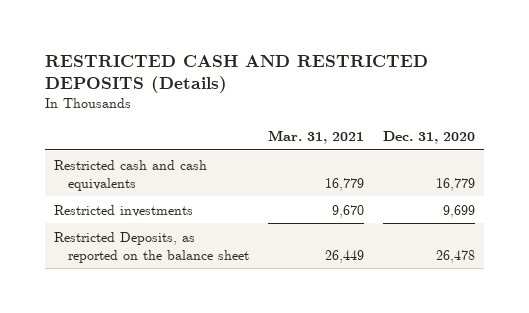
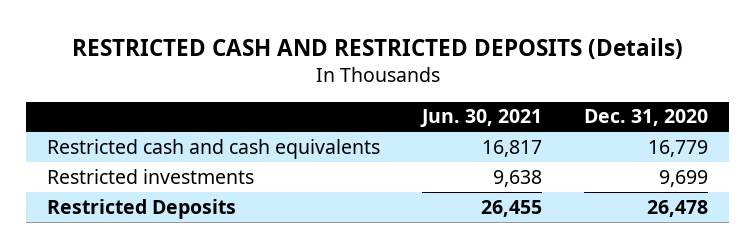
[267,129,364,144] Mar. 31, 2021 -> none
none -> [420,109,543,128] Jun. 30, 2021
[54,231,249,263] Restricted Deposits, as reported on the balance sheet -> [47,198,237,219] Restricted Deposits

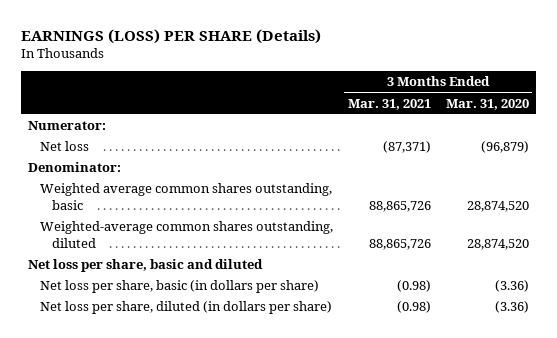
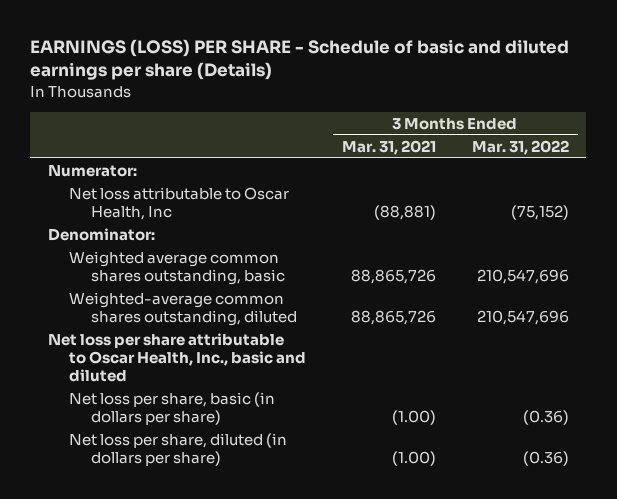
[20,28,321,44] EARNINGS (LOSS) PER SHARE (Details) -> [30,39,570,81] EARNINGS (LOSS) PER SHARE - Schedule of basic and diluted earnings per share (Details)
[445,98,529,110] Mar. 31, 2020 -> none
none -> [471,139,569,155] Mar. 31, 2022
[40,141,90,152] Net loss -> [69,186,290,220] Net loss attributable to Oscar Health, Inc
[382,141,431,154] (87,371) -> [373,204,436,220] (88,881)
[28,259,264,273] Net loss per share, basic and diluted -> [47,332,307,383] Net loss per share attributable to Oscar Health, Inc., basic and diluted
[396,280,431,293] (0.98) -> [391,409,436,425] (1.00)
[396,301,431,314] (0.98) -> [391,450,436,466] (1.00)

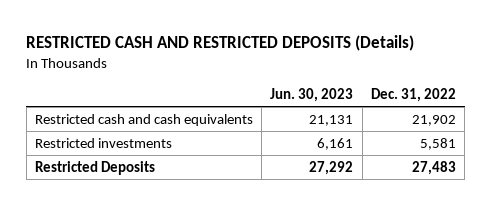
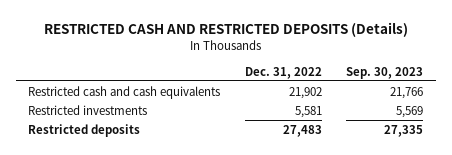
[270,87,354,102] Jun. 30, 2023 -> none
none -> [346,66,424,79] Sep. 30, 2023
[34,160,155,175] Restricted Deposits -> [28,123,141,137] Restricted deposits

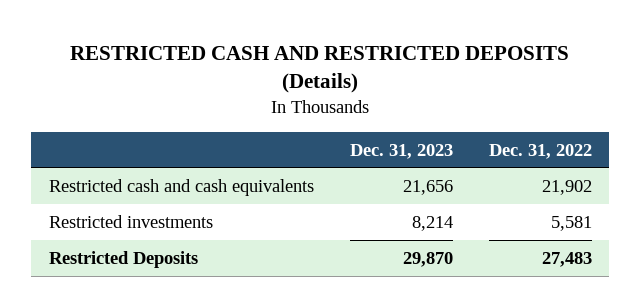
[346,66,424,79] Sep. 30, 2023 -> none
none -> [349,143,453,159] Dec. 31, 2023
[28,123,141,137] Restricted deposits -> [49,250,199,268] Restricted Deposits

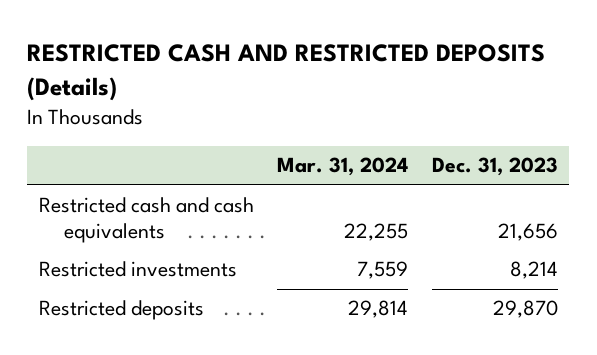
[488,143,592,159] Dec. 31, 2022 -> none
none -> [277,157,409,177] Mar. 31, 2024
[49,250,199,268] Restricted Deposits -> [39,300,205,321] Restricted deposits

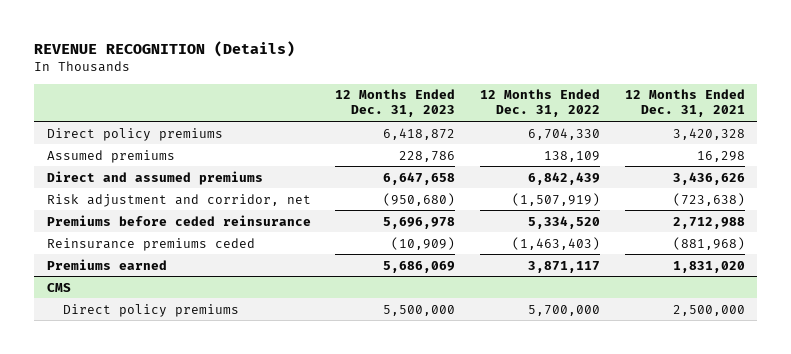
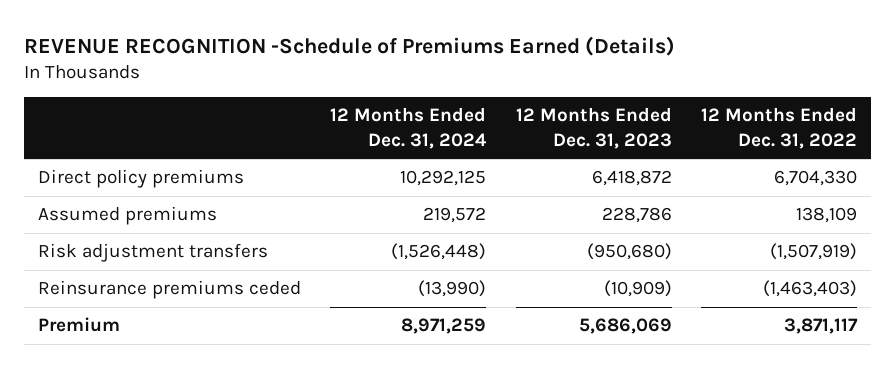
[34,40,296,57] REVENUE RECOGNITION (Details) -> [23,35,675,56] REVENUE RECOGNITION -Schedule of Premiums Earned (Details)
[624,89,745,118] 12 Months Ended Dec. 31, 2021 -> none
none -> [330,107,488,149] 12 Months Ended Dec. 31, 2024
[46,170,263,185] Direct and assumed premiums -> none
[46,214,311,226] Premiums before ceded reinsurance -> none
[46,193,311,207] Risk adjustment and corridor, net -> [38,243,269,263] Risk adjustment transfers
[46,282,71,292] CMS -> none
[62,303,239,317] Direct policy premiums -> none
[46,258,167,270] Premiums earned -> [38,317,121,333] Premium

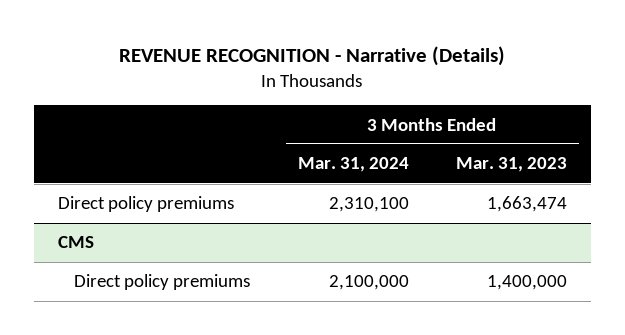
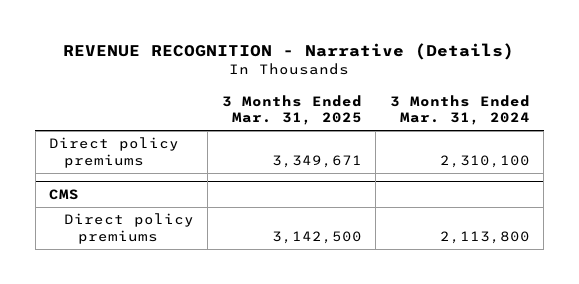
[456,157,568,173] Mar. 31, 2023 -> none
none -> [221,94,362,126] 3 Months Ended Mar. 31, 2025
[328,275,409,291] 2,100,000 -> [439,231,530,245] 2,113,800

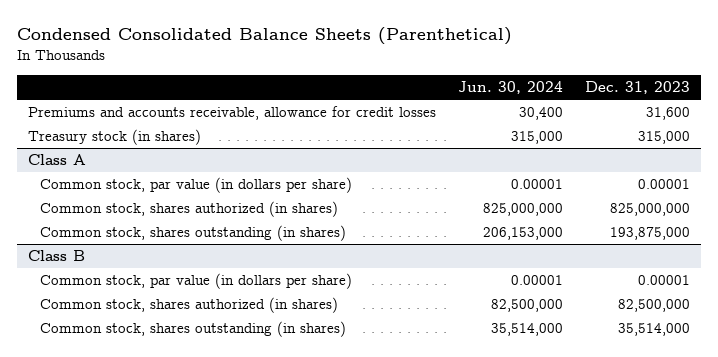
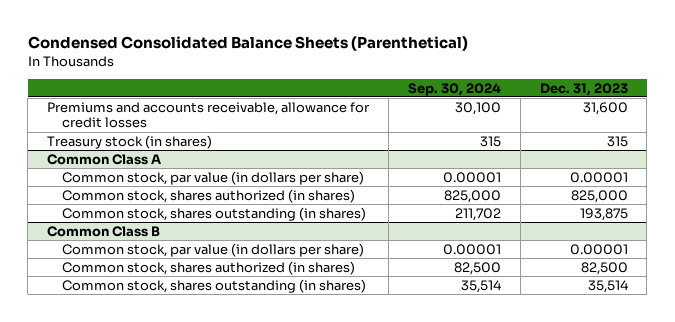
[457,81,563,95] Jun. 30, 2024 -> none
none -> [407,82,501,96] Sep. 30, 2024
[637,131,690,145] 315,000 -> [606,135,628,147] 315
[27,154,86,166] Class A -> [47,153,162,165] Common Class A
[609,203,690,217] 825,000,000 -> [570,189,628,203] 825,000
[609,227,690,241] 193,875,000 -> [579,207,628,221] 193,875
[27,250,85,262] Class B -> [47,225,161,237] Common Class B
[617,299,690,313] 82,500,000 -> [580,261,628,275] 82,500
[617,323,690,337] 35,514,000 -> [587,279,628,293] 35,514

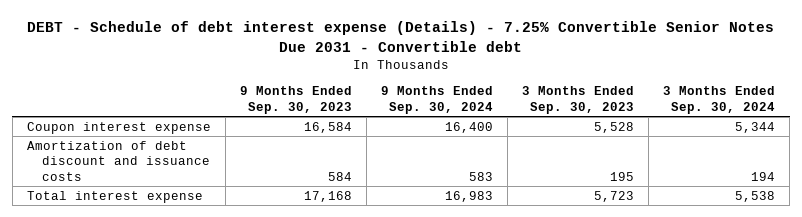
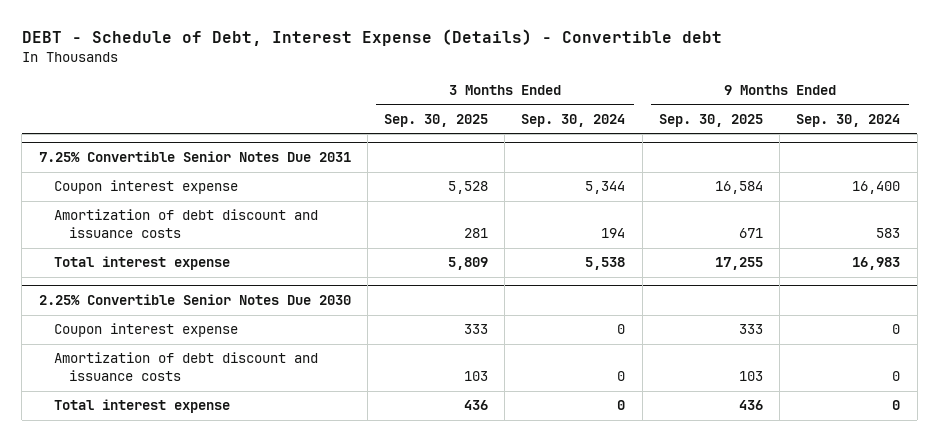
[27,21,775,52] DEBT - Schedule of debt interest expense (Details) - 7.25% Convertible Senior Notes Due 2031 - Convertible debt -> [21,29,722,47] DEBT - Schedule of Debt, Interest Expense (Details) - Convertible debt
[240,86,353,114] 9 Months Ended Sep. 30, 2023 -> none
[522,86,635,114] 3 Months Ended Sep. 30, 2023 -> none
none -> [383,113,488,127] Sep. 30, 2025
none -> [658,113,763,127] Sep. 30, 2025
none -> [38,151,351,163] 7.25% Convertible Senior Notes Due 2031
none -> [38,294,351,306] 2.25% Convertible Senior Notes Due 2030
none -> [53,323,238,338] Coupon interest expense
none -> [53,352,318,382] Amortization of debt discount and issuance costs
none -> [53,399,230,414] Total interest expense

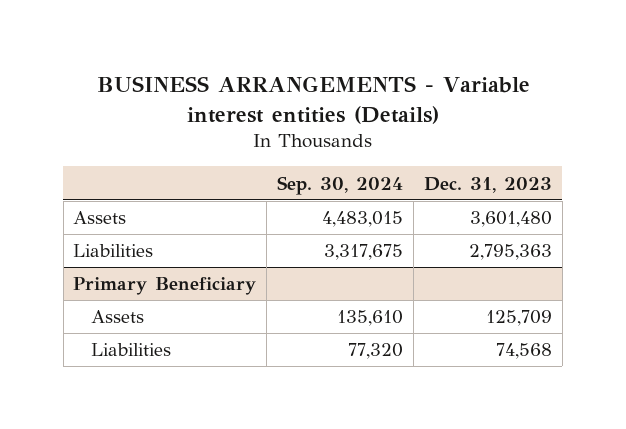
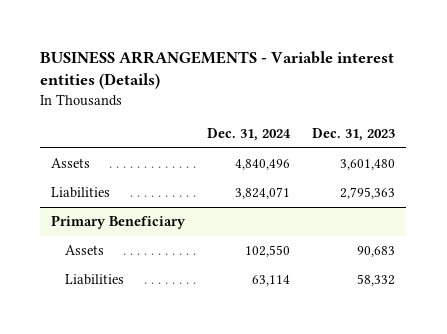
[277,175,404,195] Sep. 30, 2024 -> none
none -> [207,128,292,142] Dec. 31, 2024
[486,310,553,327] 125,709 -> [357,245,396,257] 90,683
[496,343,553,360] 74,568 -> [357,273,396,286] 58,332

